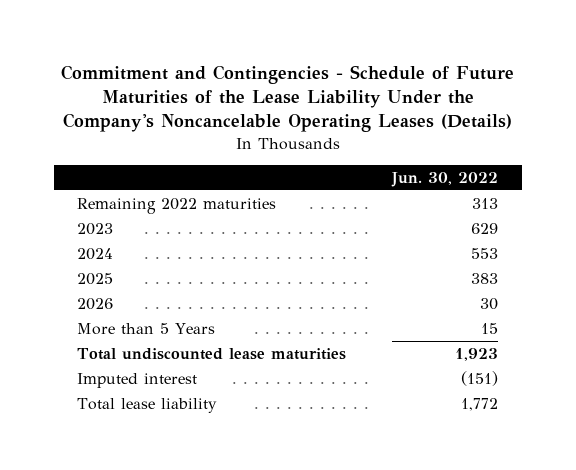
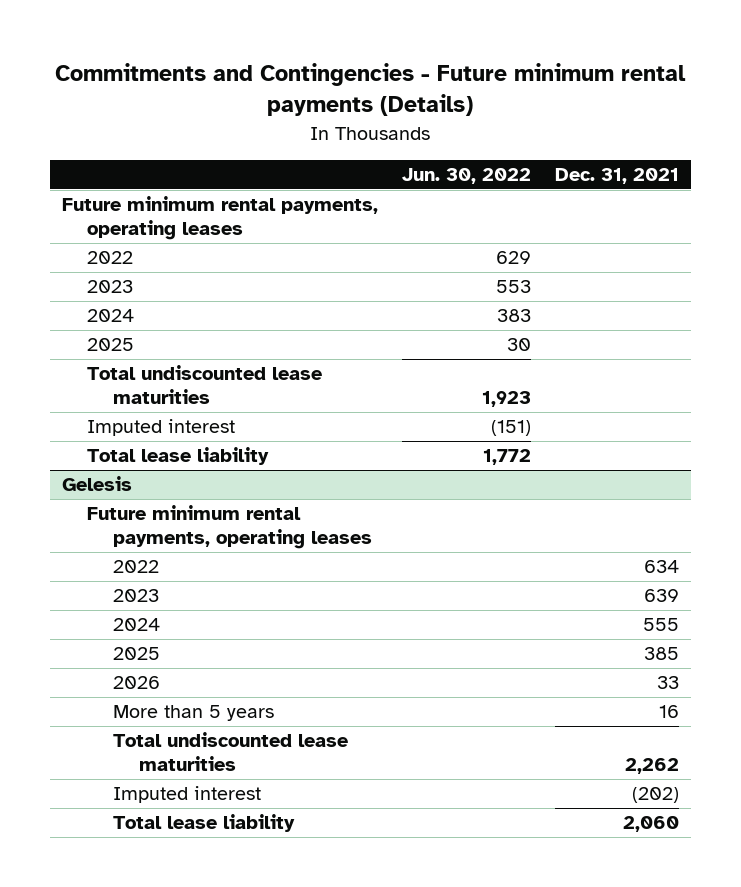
[60,64,514,133] Commitment and Contingencies - Schedule of Future Maturities of the Lease Liability Under the Company's Noncancelable Operating Leases (Details) -> [55,63,687,117] Commitments and Contingencies - Future minimum rental payments (Details)
none -> [554,168,679,185] Dec. 31, 2021
[77,198,277,215] Remaining 2022 maturities -> none
[77,298,114,311] 2026 -> none
[77,323,216,336] More than 5 Years -> none
none -> [61,196,378,241] Future minimum rental payments, operating leases
none -> [87,251,134,265] 2022
[471,223,499,235] 629 -> [495,280,531,294] 553
[471,248,499,260] 553 -> [496,309,531,323] 383
[471,273,499,285] 383 -> [506,338,531,352] 30
none -> [61,476,132,492] Gelesis
none -> [87,505,373,550] Future minimum rental payments, operating leases
none -> [113,560,160,574] 2022
none -> [113,589,160,603] 2023
none -> [113,618,161,632] 2024
none -> [113,647,161,661] 2025
none -> [113,676,161,690] 2026
none -> [113,705,275,722] More than 5 years
none -> [113,732,349,772] Total undiscounted lease maturities
none -> [113,786,262,804] Imputed interest
none -> [113,814,296,833] Total lease liability

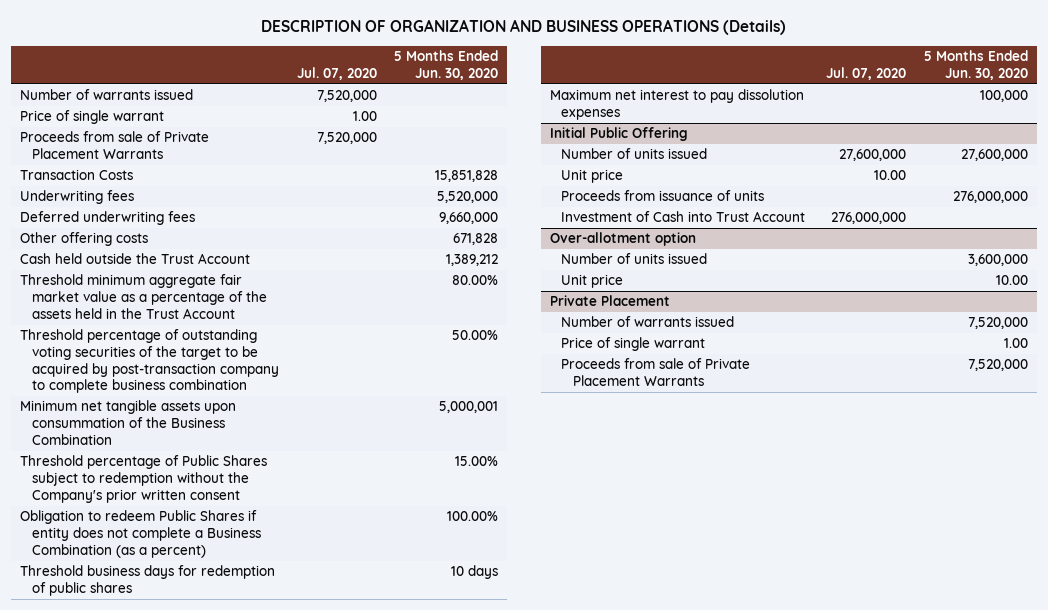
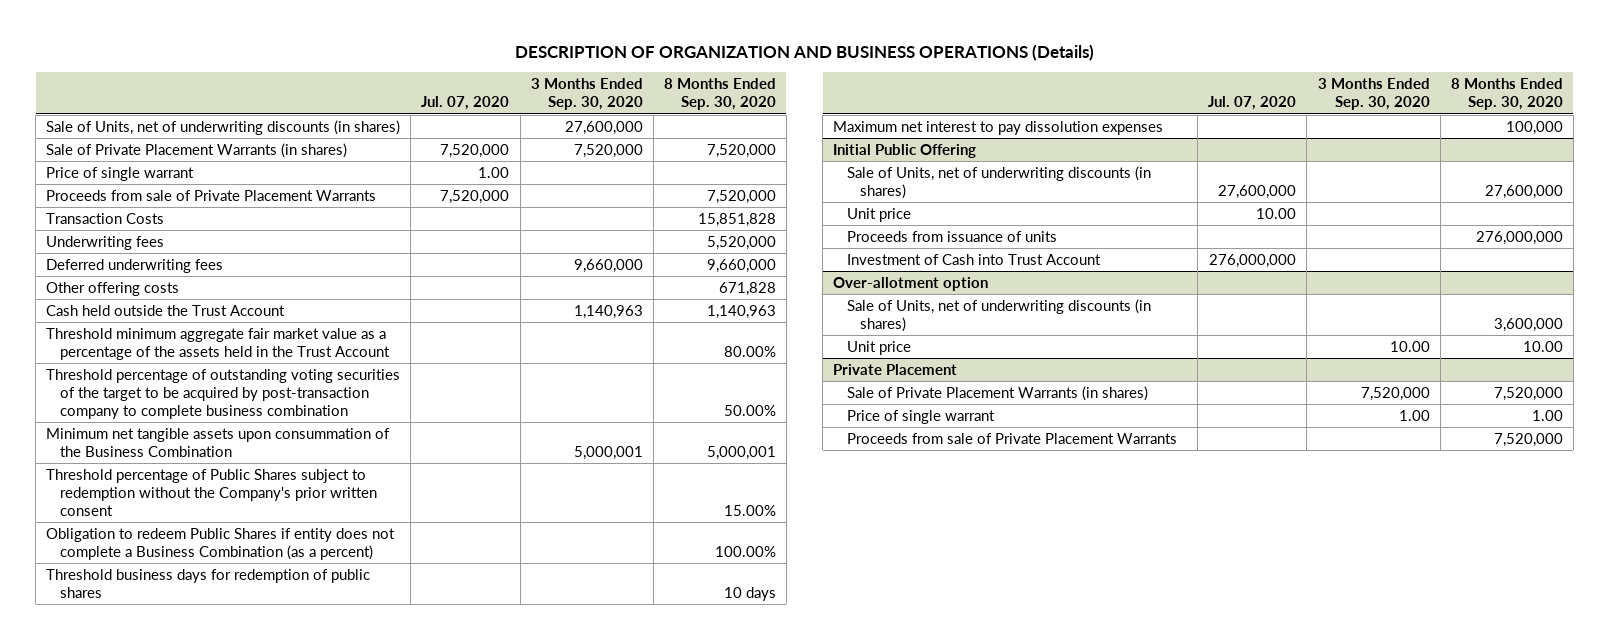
[394,50,499,80] 5 Months Ended Jun. 30, 2020 -> none
none -> [530,78,643,111] 3 Months Ended Sep. 30, 2020
none -> [663,78,776,111] 8 Months Ended Sep. 30, 2020
none -> [46,119,401,135] Sale of Units, net of underwriting discounts (in shares)
[20,89,194,101] Number of warrants issued -> [46,142,348,158] Sale of Private Placement Warrants (in shares)
[561,148,708,160] Number of units issued -> [846,165,1151,199] Sale of Units, net of underwriting discounts (in shares)
[561,253,708,265] Number of units issued -> [846,298,1151,332] Sale of Units, net of underwriting discounts (in shares)
[561,316,735,328] Number of warrants issued -> [846,385,1148,401] Sale of Private Placement Warrants (in shares)

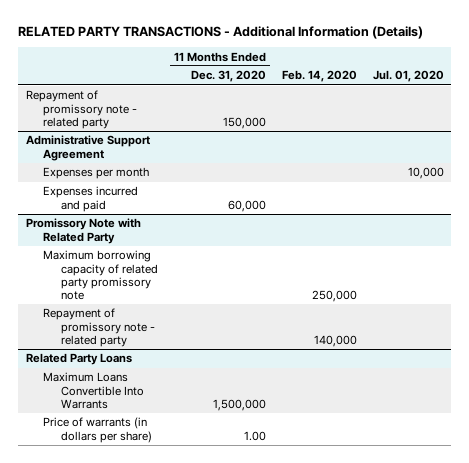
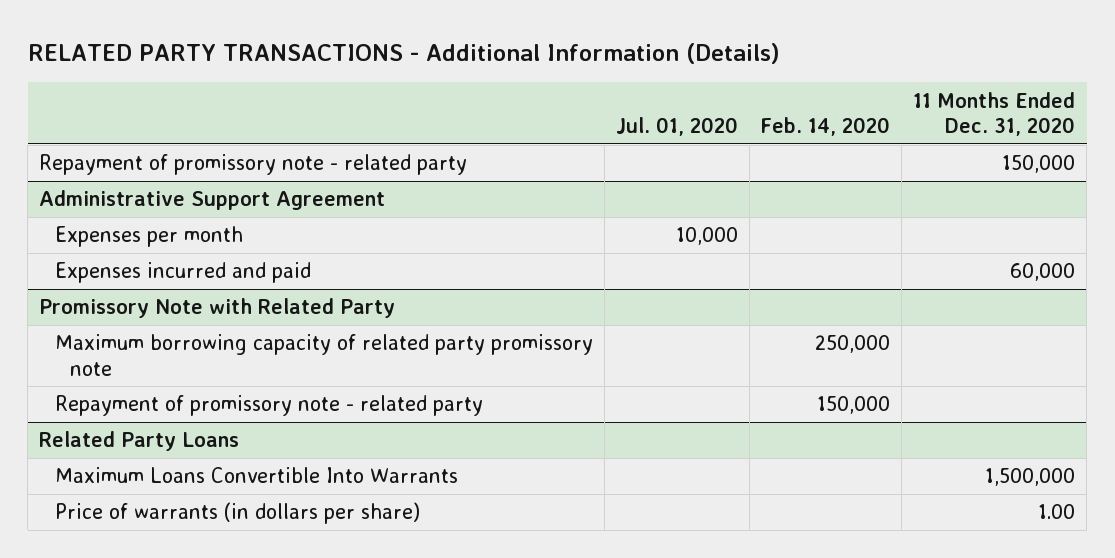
[313,334,357,347] 140,000 -> [817,396,891,415] 150,000

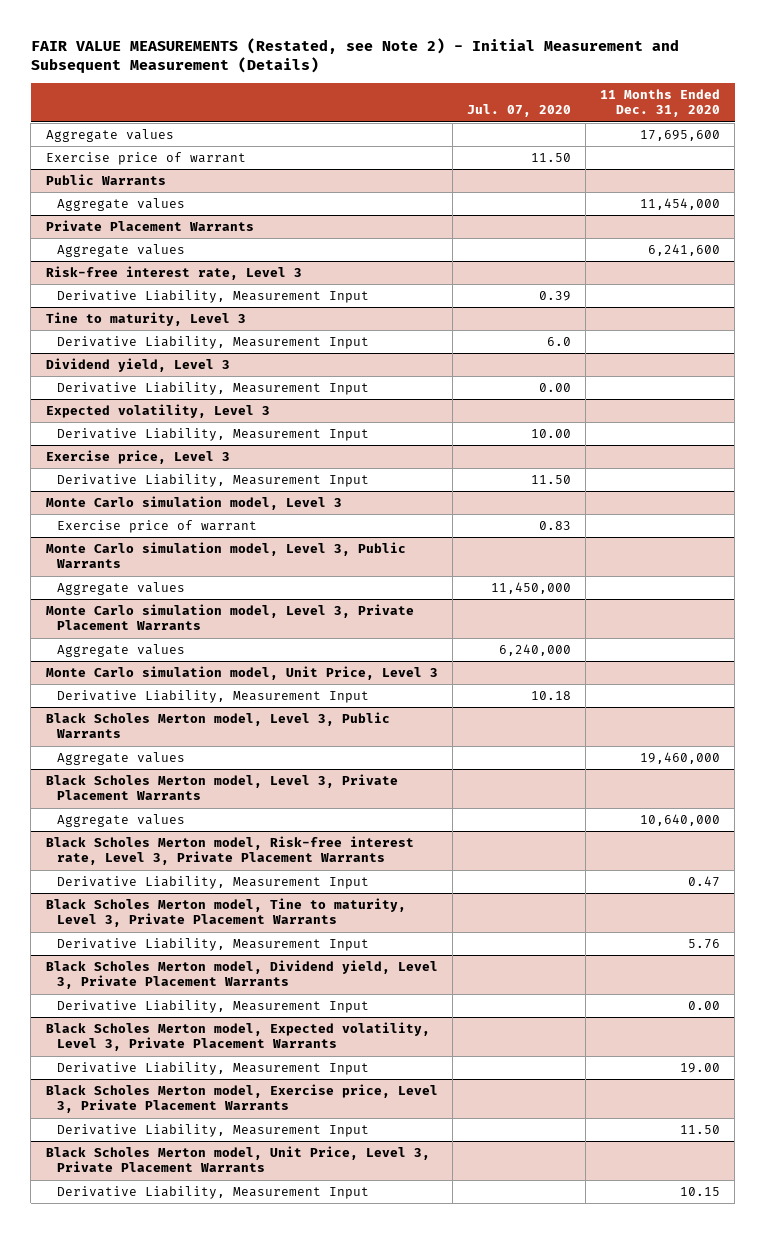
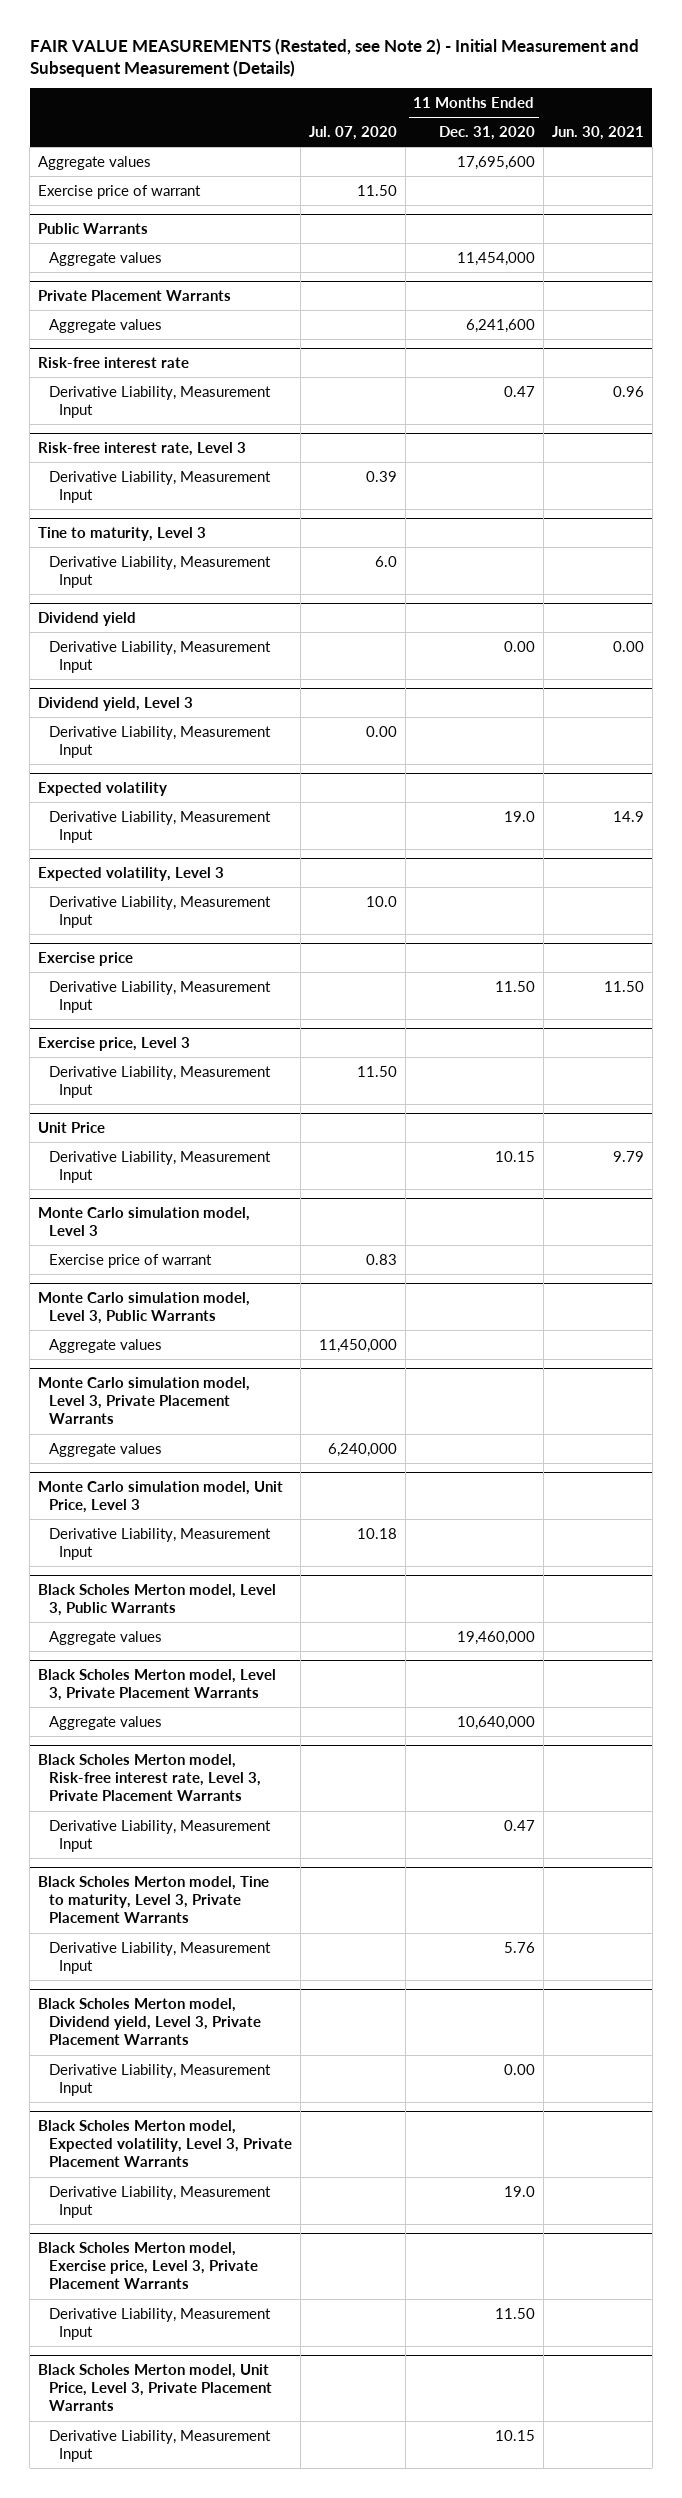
none -> [551,125,644,140] Jun. 30, 2021
none -> [38,356,190,368] Risk-free interest rate
none -> [48,385,271,418] Derivative Liability, Measurement Input
none -> [38,611,137,626] Dividend yield
none -> [48,640,271,673] Derivative Liability, Measurement Input
none -> [38,781,168,796] Expected volatility
none -> [48,810,271,843] Derivative Liability, Measurement Input
[530,429,571,439] 10.00 -> [365,895,397,907] 10.0
none -> [38,951,134,966] Exercise price
none -> [48,980,271,1013] Derivative Liability, Measurement Input
none -> [38,1121,106,1133] Unit Price
none -> [48,1150,271,1183] Derivative Liability, Measurement Input
[680,1063,721,1074] 19.00 -> [503,2185,535,2197] 19.0

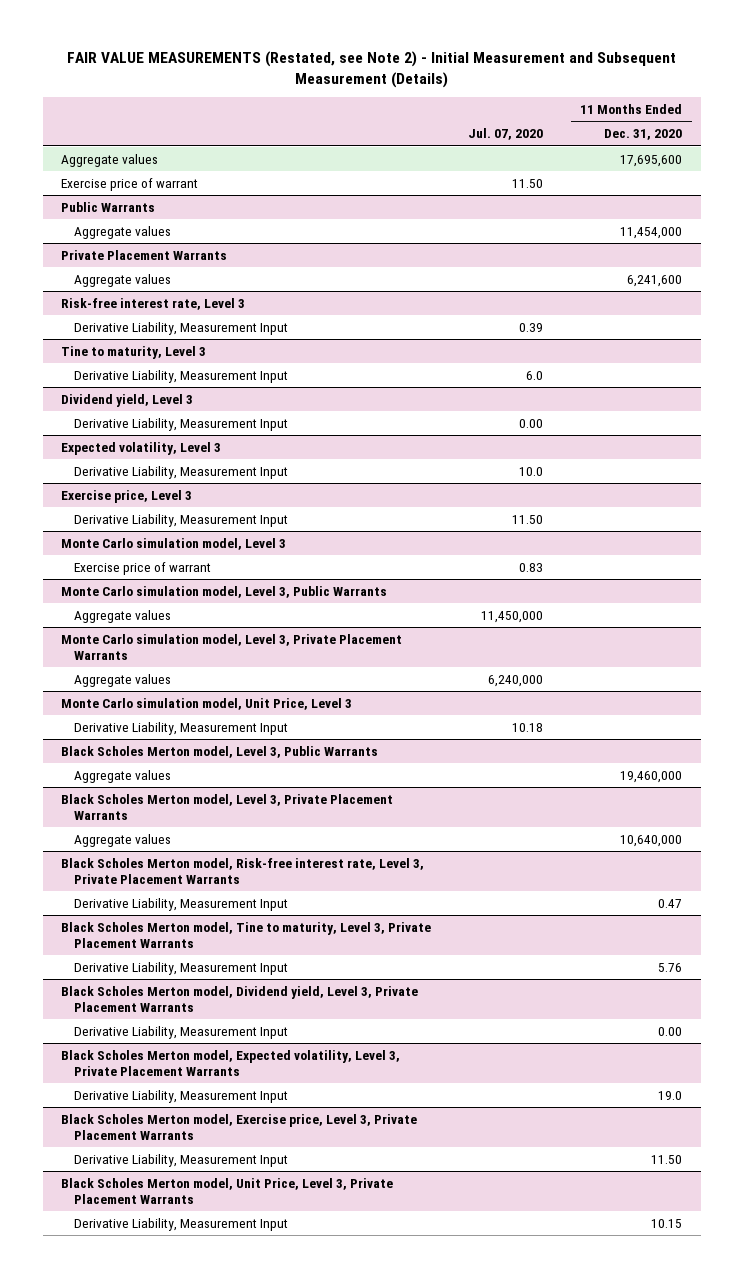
[551,125,644,140] Jun. 30, 2021 -> none
[38,356,190,368] Risk-free interest rate -> none
[48,385,271,418] Derivative Liability, Measurement Input -> none
[38,611,137,626] Dividend yield -> none
[48,640,271,673] Derivative Liability, Measurement Input -> none
[38,781,168,796] Expected volatility -> none
[48,810,271,843] Derivative Liability, Measurement Input -> none
[38,951,134,966] Exercise price -> none
[48,980,271,1013] Derivative Liability, Measurement Input -> none
[38,1121,106,1133] Unit Price -> none
[48,1150,271,1183] Derivative Liability, Measurement Input -> none

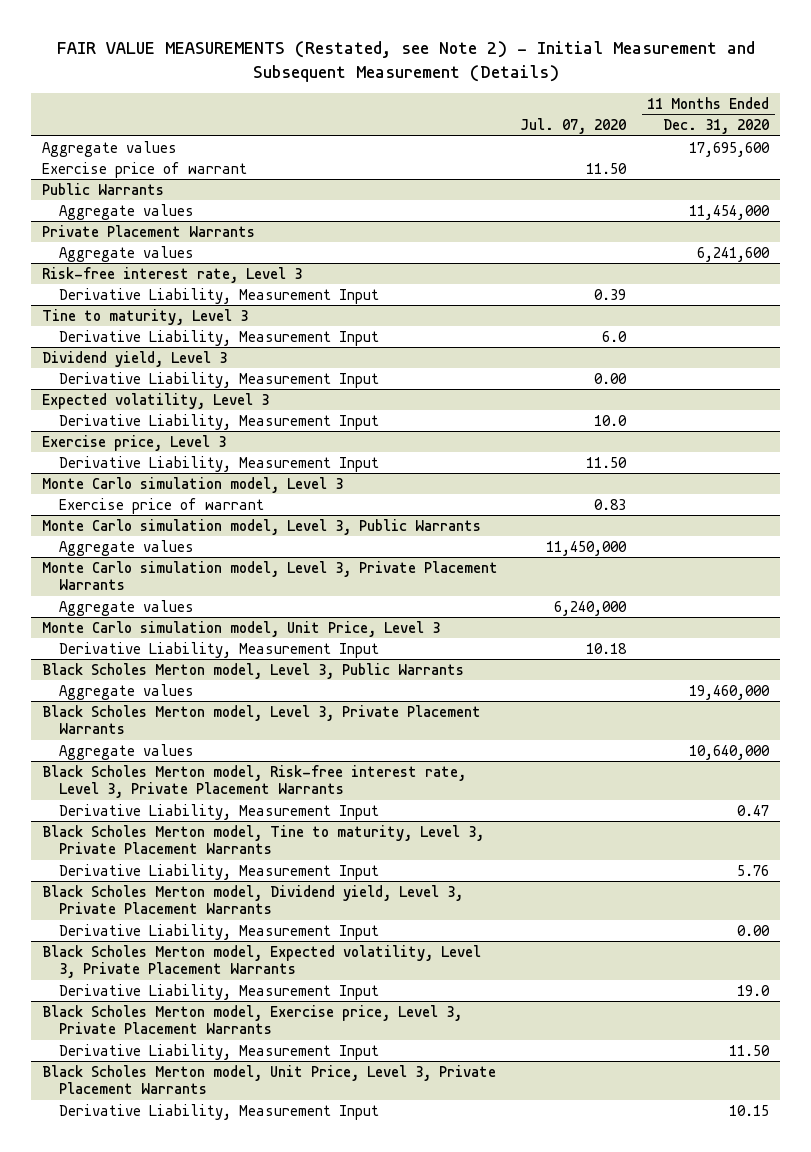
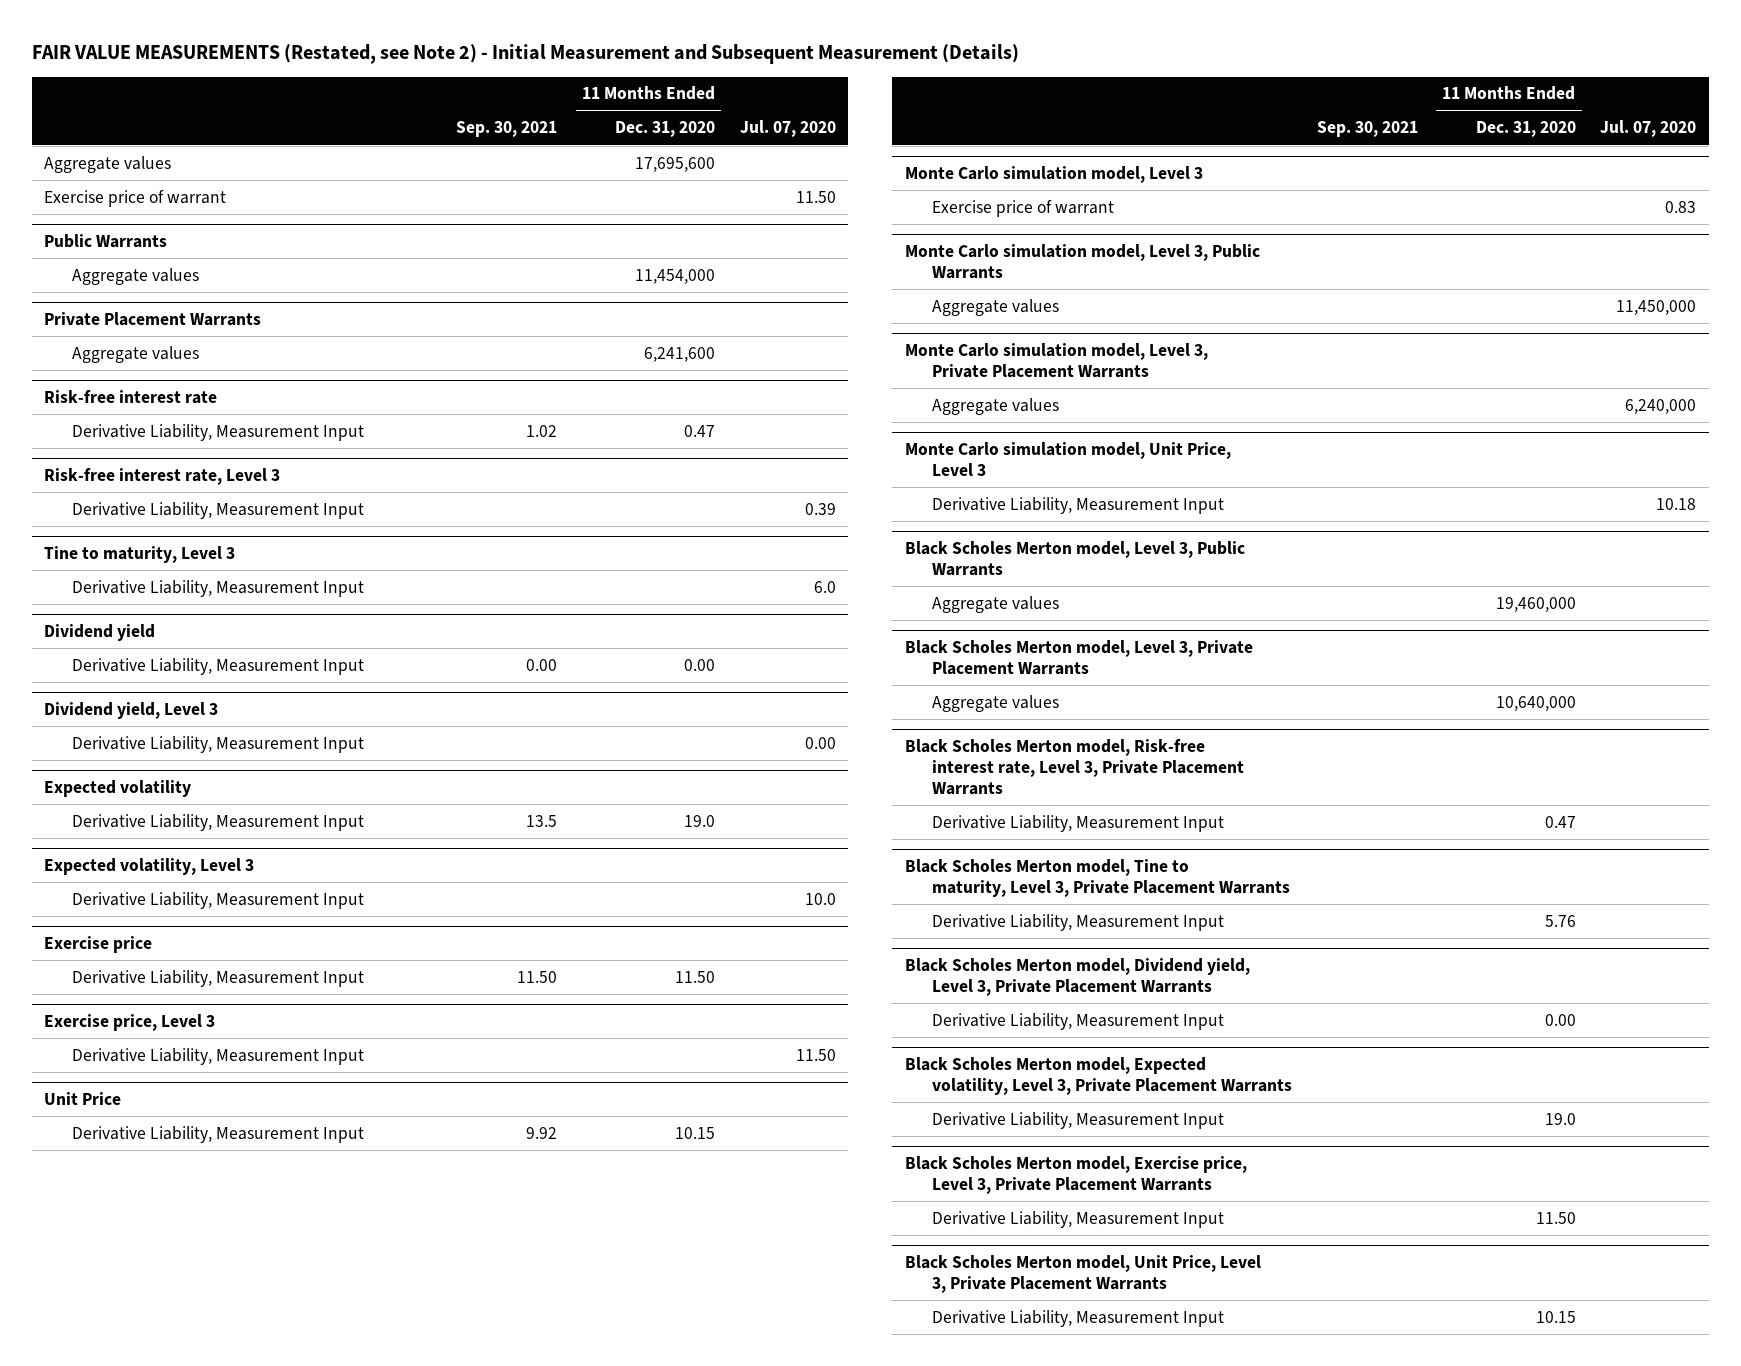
none -> [456,121,558,138] Sep. 30, 2021
none -> [44,390,218,405] Risk-free interest rate
none -> [71,423,364,441] Derivative Liability, Measurement Input
none -> [44,624,156,642] Dividend yield
none -> [71,657,364,675] Derivative Liability, Measurement Input
none -> [44,780,192,798] Expected volatility
none -> [71,813,364,831] Derivative Liability, Measurement Input
none -> [44,936,153,954] Exercise price
none -> [71,969,364,987] Derivative Liability, Measurement Input
none -> [44,1092,122,1106] Unit Price
none -> [71,1125,364,1143] Derivative Liability, Measurement Input

